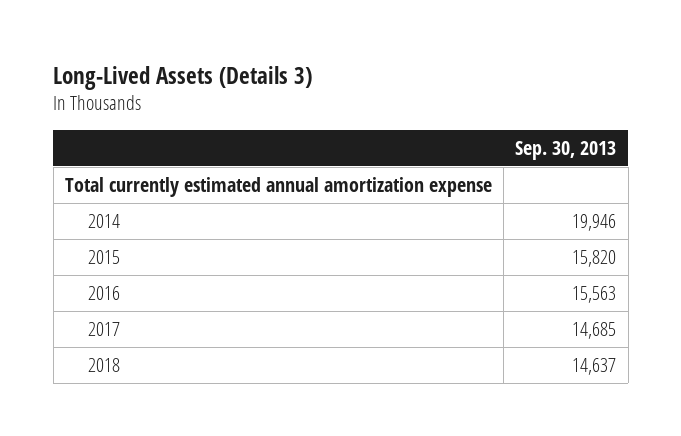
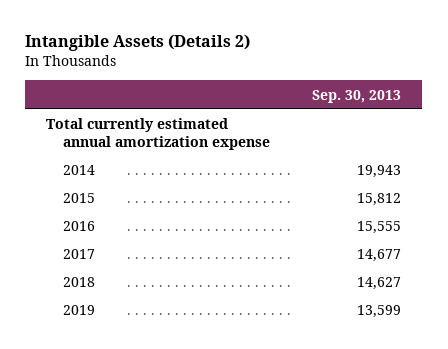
[53,65,313,90] Long-Lived Assets (Details 3) -> [25,34,251,52] Intangible Assets (Details 2)
[572,213,617,231] 19,946 -> [357,165,402,179] 19,943
[572,249,617,267] 15,820 -> [357,193,402,207] 15,812
[572,285,617,303] 15,563 -> [357,221,402,235] 15,555
[572,321,617,339] 14,685 -> [357,249,402,263] 14,677
[572,357,617,375] 14,637 -> [357,277,402,291] 14,627
none -> [63,305,96,316] 2019

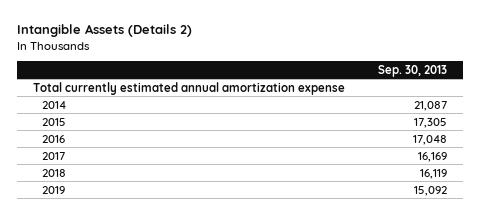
[357,165,402,179] 19,943 -> [413,100,447,111] 21,087
[357,193,402,207] 15,812 -> [413,117,447,128] 17,305
[357,221,402,235] 15,555 -> [412,134,447,145] 17,048
[357,249,402,263] 14,677 -> [417,151,447,162] 16,169
[357,277,402,291] 14,627 -> [419,168,447,179] 16,119
[357,305,402,319] 13,599 -> [413,185,447,196] 15,092

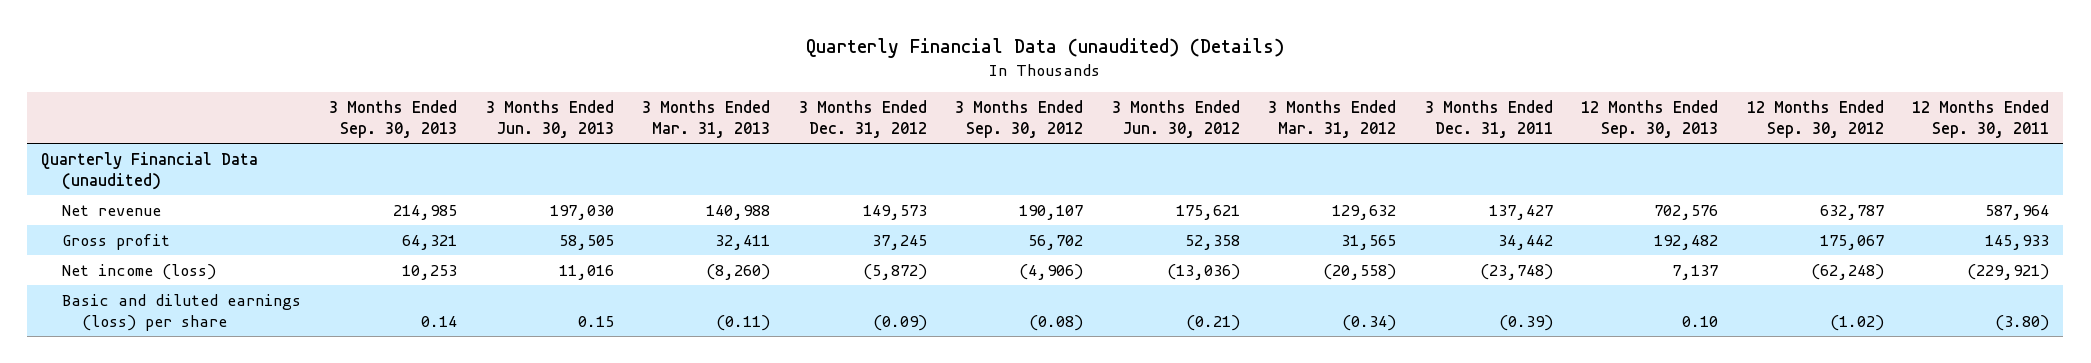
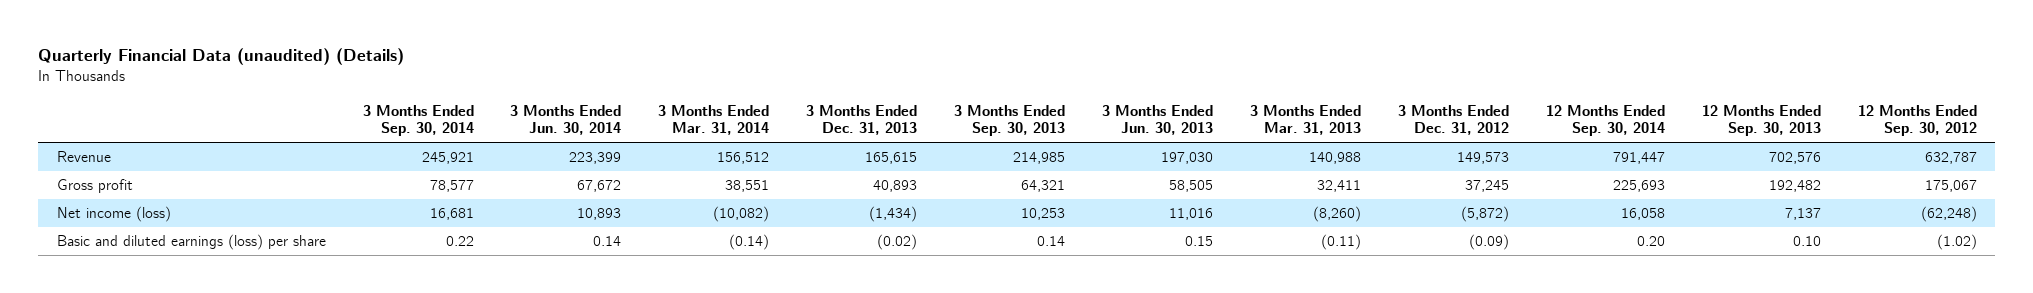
[955,100,1084,139] 3 Months Ended Sep. 30, 2012 -> none
[1111,100,1240,139] 3 Months Ended Jun. 30, 2012 -> none
[1268,100,1397,139] 3 Months Ended Mar. 31, 2012 -> none
[1424,100,1553,139] 3 Months Ended Dec. 31, 2011 -> none
[1912,100,2050,139] 12 Months Ended Sep. 30, 2011 -> none
none -> [362,104,474,137] 3 Months Ended Sep. 30, 2014
none -> [510,104,622,136] 3 Months Ended Jun. 30, 2014
none -> [658,104,770,136] 3 Months Ended Mar. 31, 2014
none -> [806,104,918,136] 3 Months Ended Dec. 31, 2013
none -> [1545,104,1665,137] 12 Months Ended Sep. 30, 2014
[41,151,259,190] Quarterly Financial Data (unaudited) -> none
[61,204,161,216] Net revenue -> [56,151,111,163] Revenue

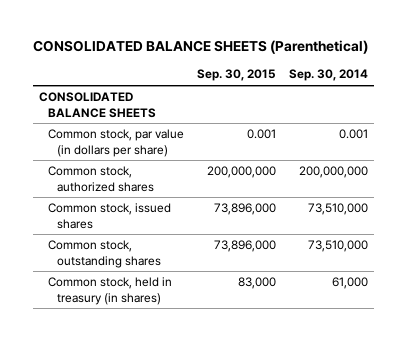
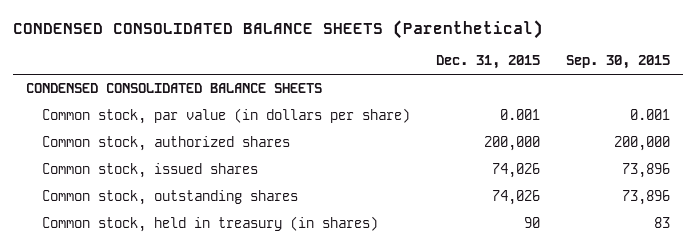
[32,40,368,55] CONSOLIDATED BALANCE SHEETS (Parenthetical) -> [12,19,543,39] CONDENSED CONSOLIDATED BALANCE SHEETS (Parenthetical)
[288,69,368,82] Sep. 30, 2014 -> none
none -> [436,55,541,70] Dec. 31, 2015
[39,92,157,118] CONSOLIDATED BALANCE SHEETS -> [25,83,322,94] CONDENSED CONSOLIDATED BALANCE SHEETS
[207,166,277,179] 200,000,000 -> [614,136,671,152] 200,000
[214,203,277,216] 73,896,000 -> [622,163,671,179] 73,896
[214,240,277,253] 73,896,000 -> [622,190,671,206] 73,896
[238,277,277,290] 83,000 -> [654,217,671,229] 83

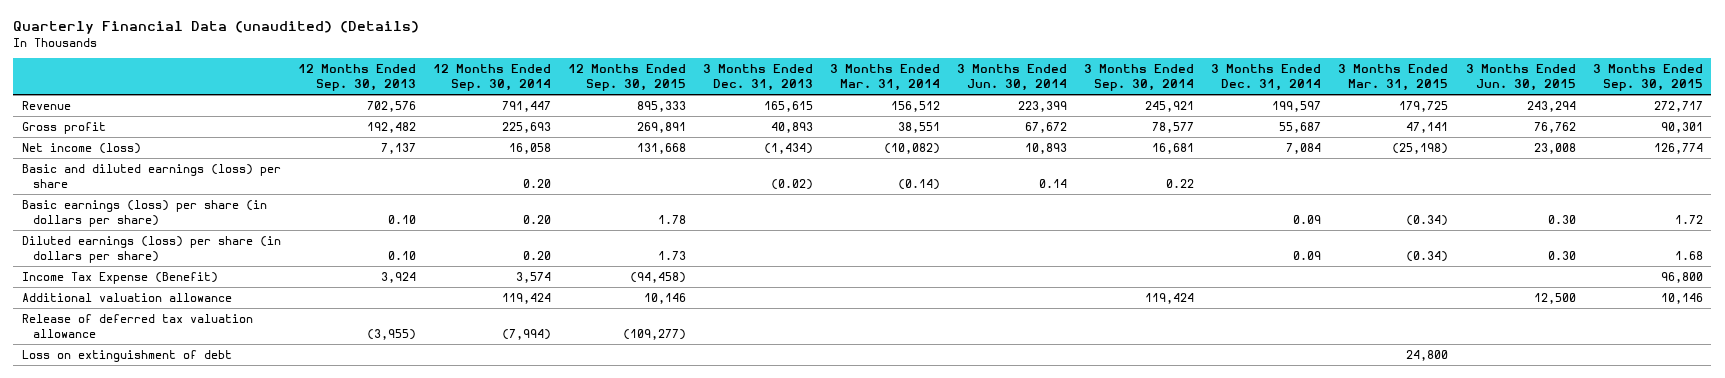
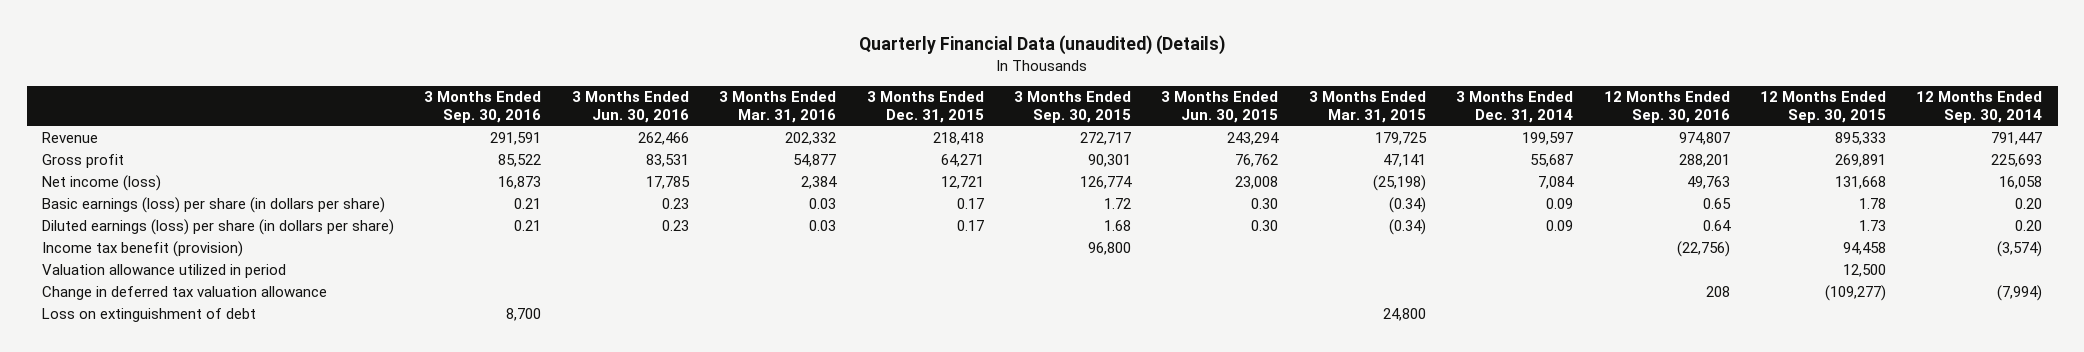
[298,64,417,91] 12 Months Ended Sep. 30, 2013 -> none
[703,64,814,91] 3 Months Ended Dec. 31, 2013 -> none
[830,64,941,91] 3 Months Ended Mar. 31, 2014 -> none
[957,64,1068,91] 3 Months Ended Jun. 30, 2014 -> none
[1084,64,1195,91] 3 Months Ended Sep. 30, 2014 -> none
none -> [424,91,542,124] 3 Months Ended Sep. 30, 2016
none -> [571,91,689,124] 3 Months Ended Jun. 30, 2016
none -> [719,91,837,124] 3 Months Ended Mar. 31, 2016
none -> [866,91,984,124] 3 Months Ended Dec. 31, 2015
none -> [1603,91,1730,124] 12 Months Ended Sep. 30, 2016
[21,163,281,188] Basic and diluted earnings (loss) per share -> none
[21,292,232,302] Additional valuation allowance -> none
[21,271,218,284] Income Tax Expense (Benefit) -> [42,241,244,258] Income tax benefit (provision)
[516,271,552,283] 3,574 -> [1997,241,2043,258] (3,574)
[630,271,687,283] (94,458) -> [1842,242,1886,256] 94,458
none -> [42,264,287,279] Valuation allowance utilized in period
[21,313,253,338] Release of deferred tax valuation allowance -> [42,286,328,301] Change in deferred tax valuation allowance

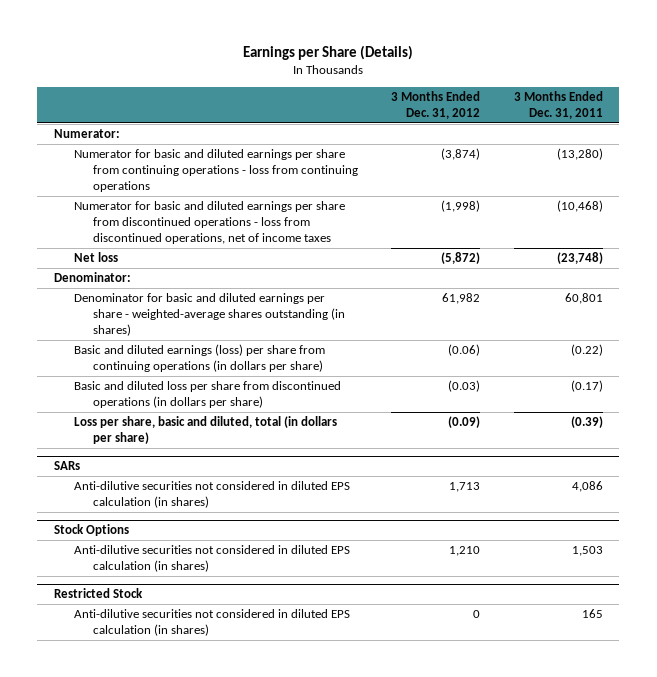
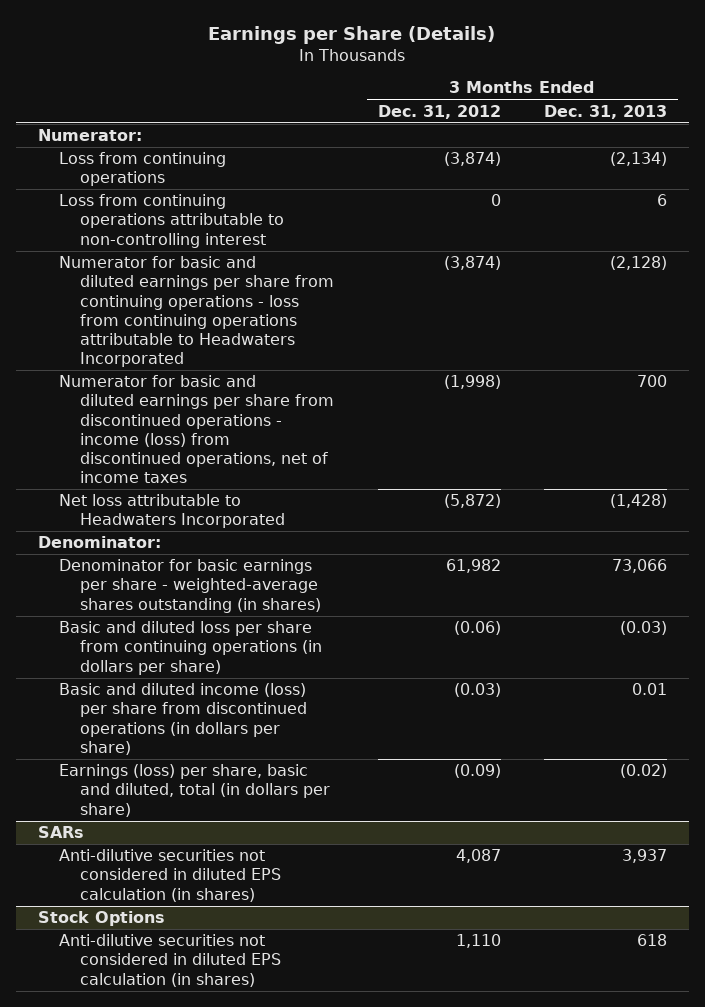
[513,90,603,119] 3 Months Ended Dec. 31, 2011 -> none
none -> [544,104,668,119] Dec. 31, 2013
none -> [58,152,226,187] Loss from continuing operations
none -> [58,194,284,248] Loss from continuing operations attributable to non-controlling interest
[73,149,359,193] Numerator for basic and diluted earnings per share from continuing operations - loss from continuing operations -> [58,256,334,368] Numerator for basic and diluted earnings per share from continuing operations - loss from continuing operations attributable to Headwaters Incorporated
[73,201,345,245] Numerator for basic and diluted earnings per share from discontinued operations - loss from discontinued operations, net of income taxes -> [58,375,334,484] Numerator for basic and diluted earnings per share from discontinued operations - income (loss) from discontinued operations, net of income taxes
[73,252,118,263] Net loss -> [58,494,285,529] Net loss attributable to Headwaters Incorporated
[73,293,346,337] Denominator for basic and diluted earnings per share - weighted-average shares outstanding (in shares) -> [58,559,321,613] Denominator for basic earnings per share - weighted-average shares outstanding (in shares)
[73,344,325,373] Basic and diluted earnings (loss) per share from continuing operations (in dollars per share) -> [58,621,322,675] Basic and diluted loss per share from continuing operations (in dollars per share)
[73,381,341,409] Basic and diluted loss per share from discontinued operations (in dollars per share) -> [58,683,307,755] Basic and diluted income (loss) per share from discontinued operations (in dollars per share)
[73,416,337,445] Loss per share, basic and diluted, total (in dollars per share) -> [58,764,330,817] Earnings (loss) per share, basic and diluted, total (in dollars per share)
[449,482,481,493] 1,713 -> [455,849,501,864] 4,087
[53,588,143,599] Restricted Stock -> none
[73,609,350,637] Anti-dilutive securities not considered in diluted EPS calculation (in shares) -> none
[449,546,481,557] 1,210 -> [455,934,501,949] 1,110

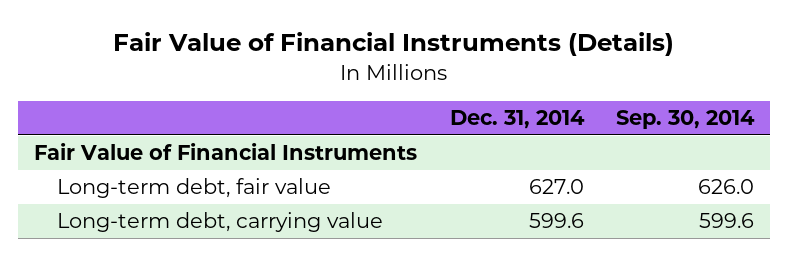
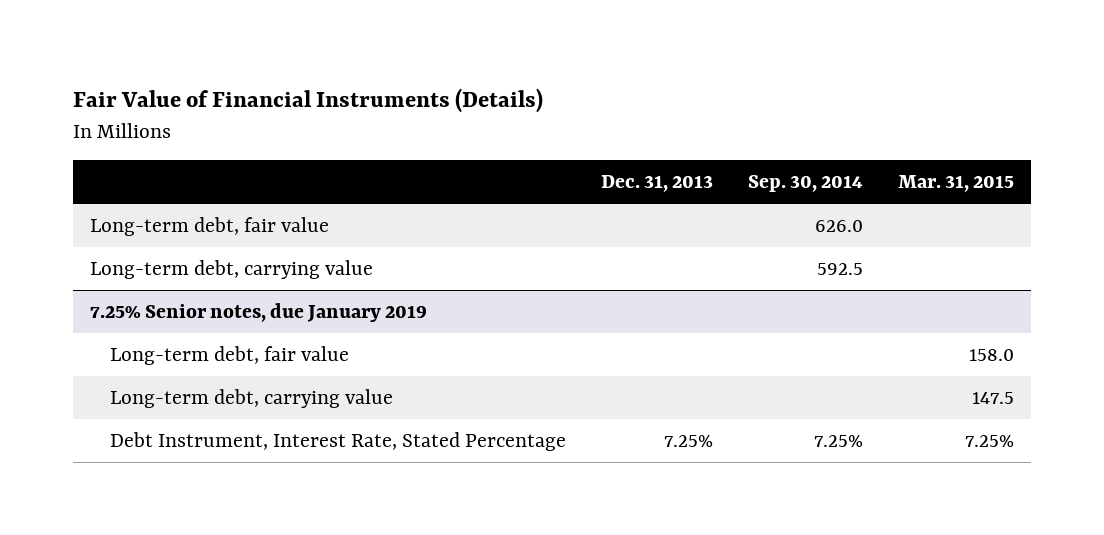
[449,110,585,130] Dec. 31, 2014 -> none
none -> [601,175,714,193] Dec. 31, 2013
none -> [897,175,1014,193] Mar. 31, 2015
[34,143,418,161] Fair Value of Financial Instruments -> none
[698,213,754,229] 599.6 -> [816,263,863,276] 592.5
none -> [90,303,428,323] 7.25% Senior notes, due January 2019
none -> [110,346,350,366] Long-term debt, fair value
none -> [110,389,394,409] Long-term debt, carrying value
none -> [110,432,567,452] Debt Instrument, Interest Rate, Stated Percentage

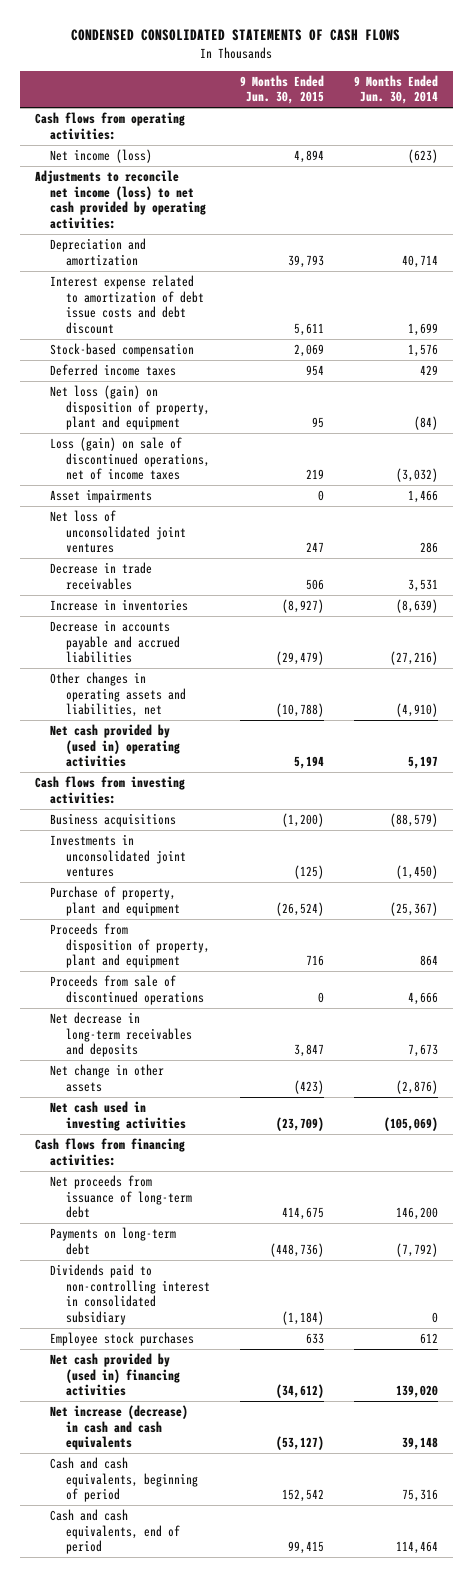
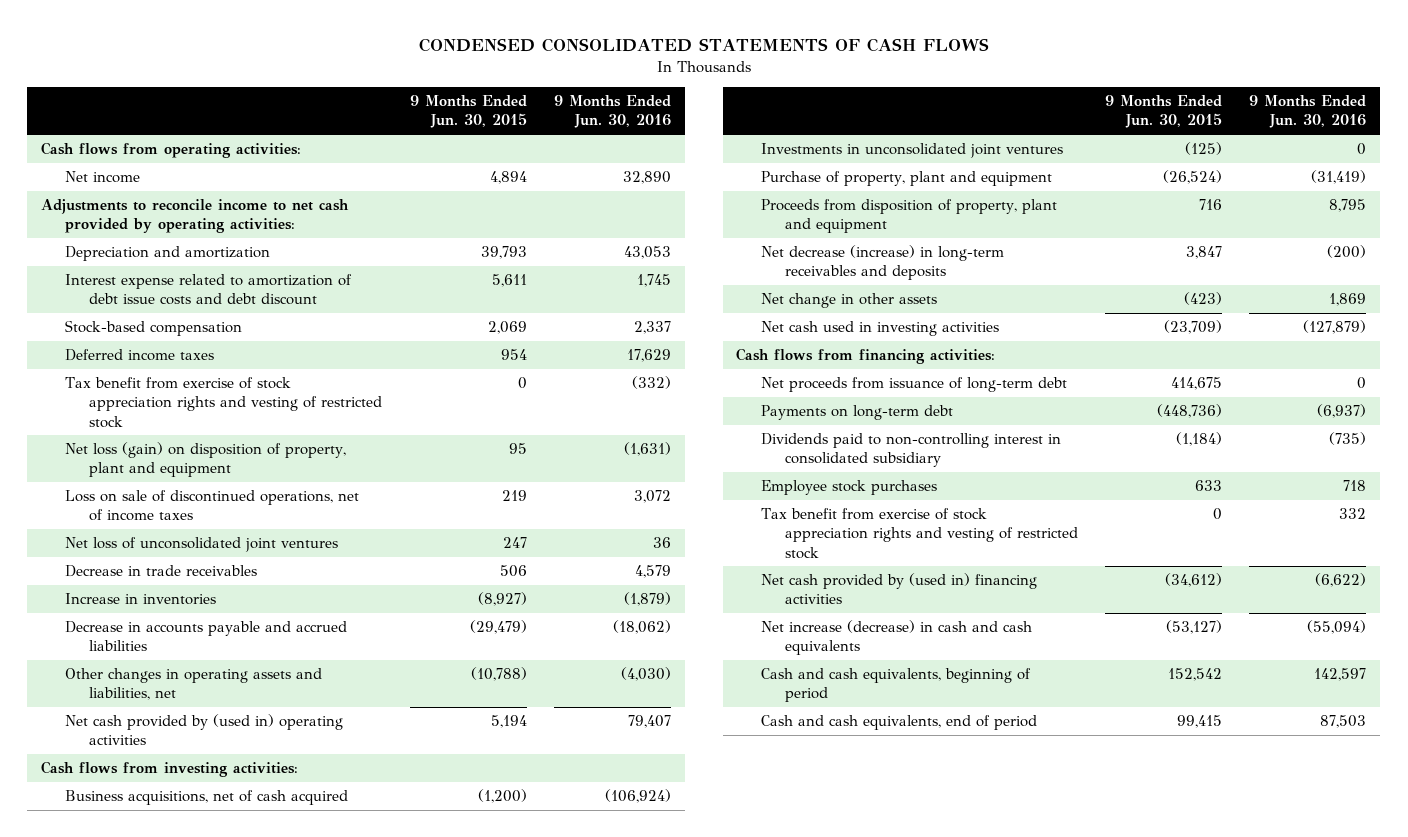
[353,74,438,105] 9 Months Ended Jun. 30, 2014 -> none
none -> [554,95,672,129] 9 Months Ended Jun. 30, 2016
[50,149,153,164] Net income (loss) -> [65,171,141,184] Net income
[34,170,207,230] Adjustments to reconcile net income (loss) to net cash provided by operating activities: -> [41,199,350,234] Adjustments to reconcile income to net cash provided by operating activities:
none -> [65,377,383,428] Tax benefit from exercise of stock appreciation rights and vesting of restricted stock
[50,489,153,504] Asset impairments -> none
[50,437,210,481] Loss (gain) on sale of discontinued operations, net of income taxes -> [65,490,360,522] Loss on sale of discontinued operations, net of income taxes
[50,813,177,828] Business acquisitions -> [65,790,349,806] Business acquisitions, net of cash acquired
[50,975,204,1005] Proceeds from sale of discontinued operations -> none
[50,1012,192,1058] Net decrease in long-term receivables and deposits -> [760,245,1004,281] Net decrease (increase) in long-term receivables and deposits
none -> [760,508,1078,559] Tax benefit from exercise of stock appreciation rights and vesting of restricted stock

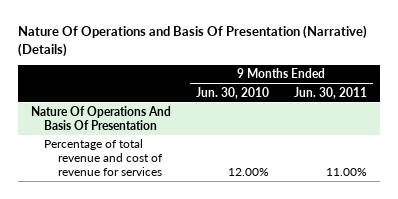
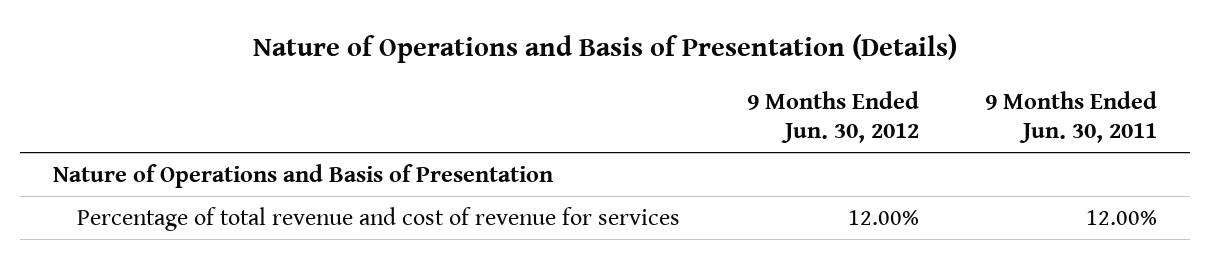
[18,24,368,57] Nature Of Operations and Basis Of Presentation (Narrative) (Details) -> [252,34,957,64] Nature of Operations and Basis of Presentation (Details)
[195,86,269,99] Jun. 30, 2010 -> none
none -> [746,90,919,144] 9 Months Ended Jun. 30, 2012
[30,106,171,131] Nature Of Operations And Basis Of Presentation -> [52,163,553,188] Nature of Operations and Basis of Presentation
[325,167,367,176] 11.00% -> [1086,209,1158,225] 12.00%

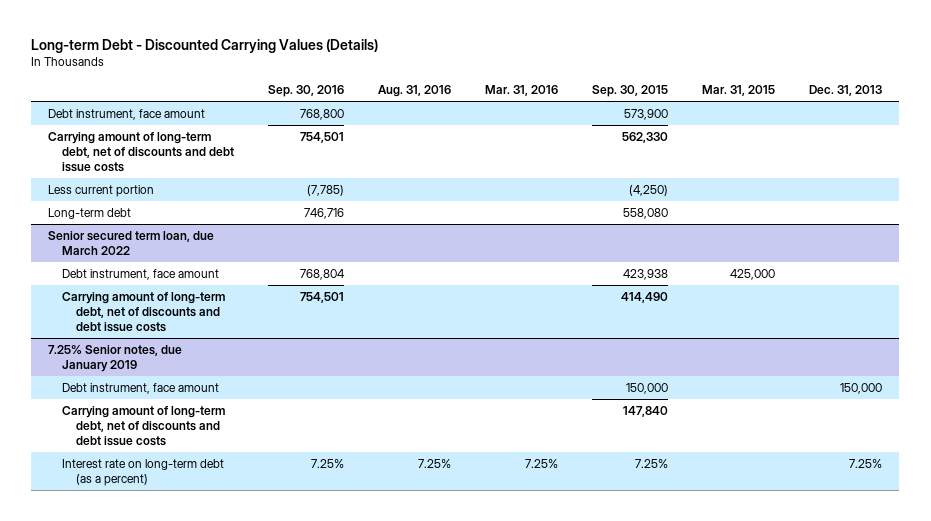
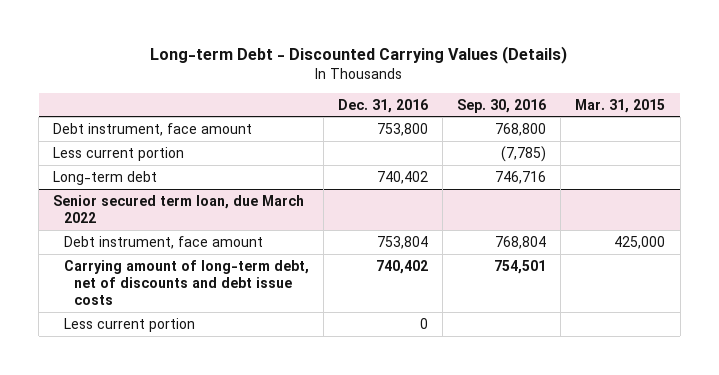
[378,85,452,98] Aug. 31, 2016 -> none
[485,85,559,97] Mar. 31, 2016 -> none
[592,85,669,98] Sep. 30, 2015 -> none
[809,85,883,97] Dec. 31, 2013 -> none
none -> [337,98,428,113] Dec. 31, 2016
[48,132,235,172] Carrying amount of long-term debt, net of discounts and debt issue costs -> none
[48,345,183,372] 7.25% Senior notes, due January 2019 -> none
[62,383,220,395] Debt instrument, face amount -> none
[62,406,226,446] Carrying amount of long-term debt, net of discounts and debt issue costs -> none
[62,459,225,486] Interest rate on long-term debt (as a percent) -> none
none -> [63,317,195,332] Less current portion

